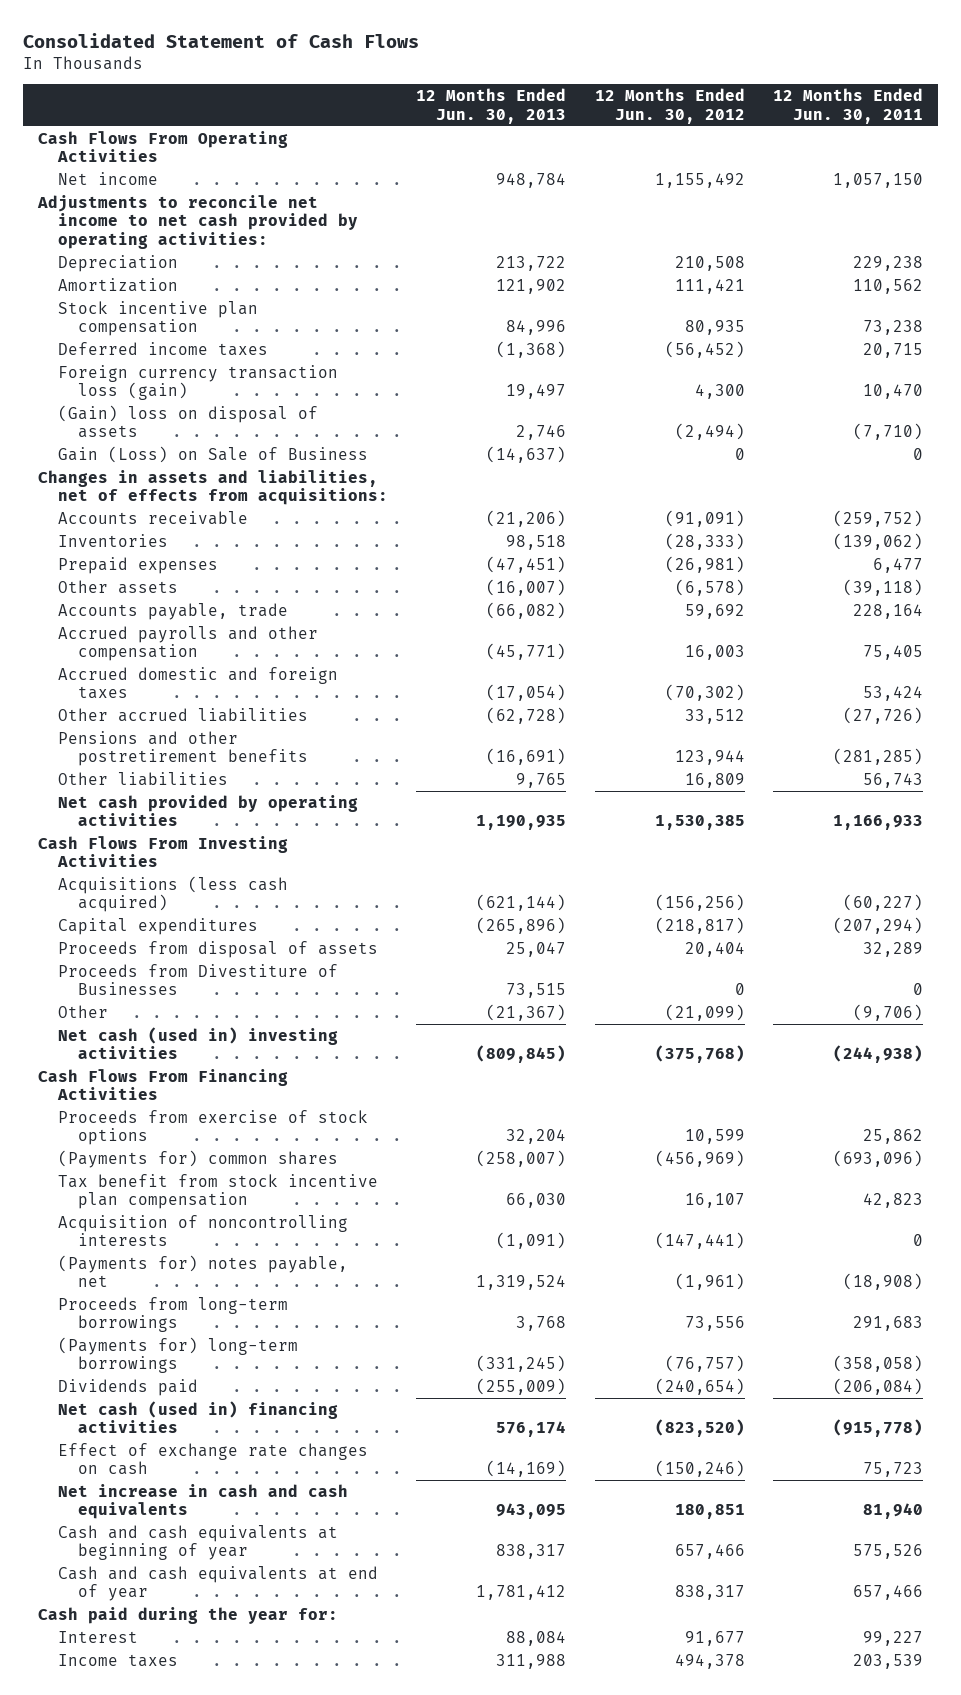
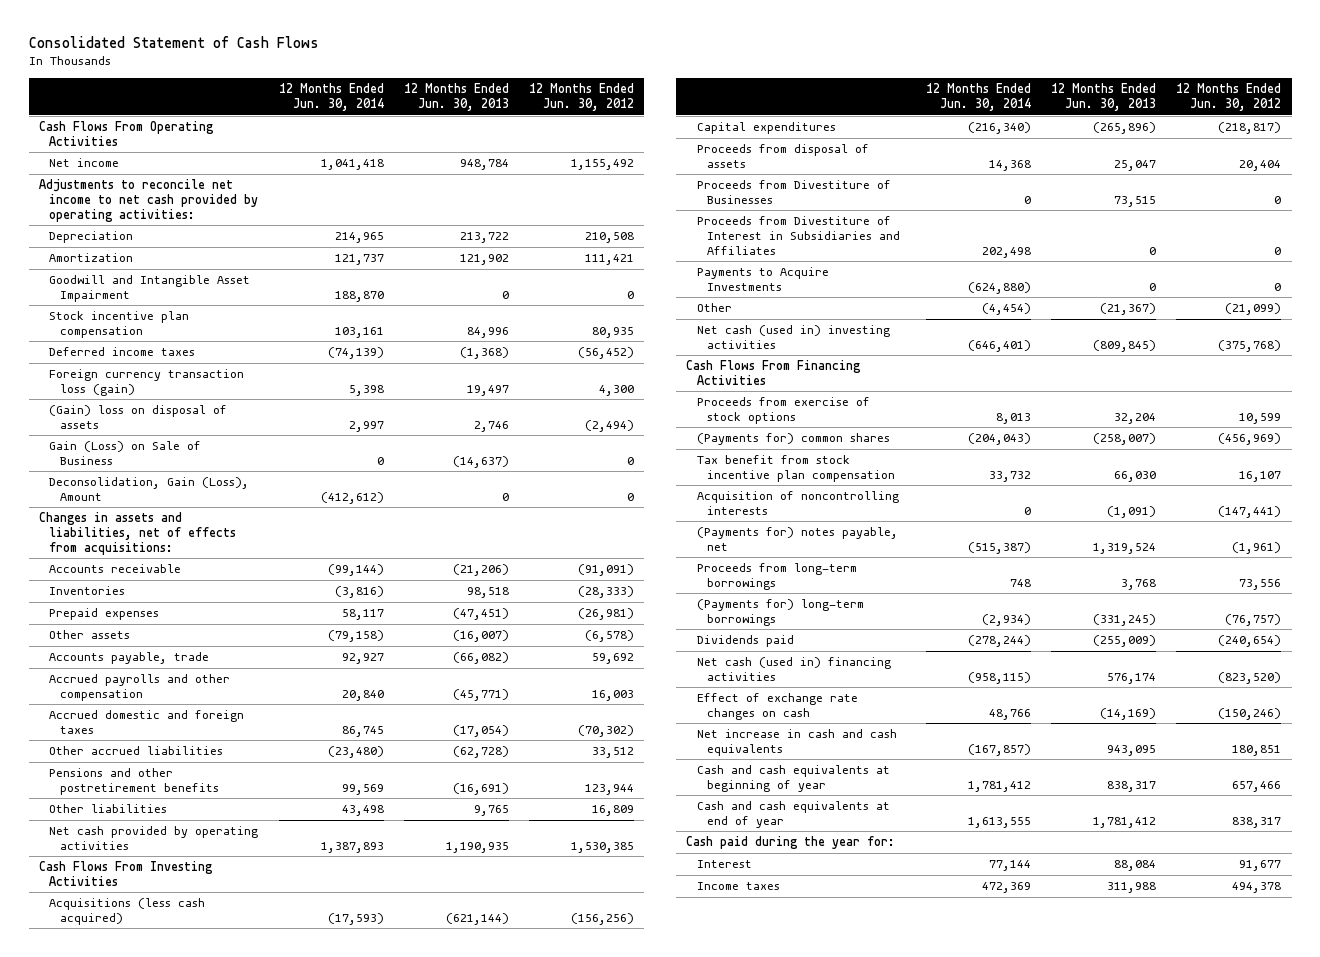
[773,88,924,124] 12 Months Ended Jun. 30, 2011 -> none
none -> [278,83,384,112] 12 Months Ended Jun. 30, 2014
none -> [49,275,251,303] Goodwill and Intangible Asset Impairment
none -> [49,477,250,502] Deconsolidation, Gain (Loss), Amount
none -> [696,216,901,255] Proceeds from Divestiture of Interest in Subsidiaries and Affiliates
none -> [696,267,829,292] Payments to Acquire Investments

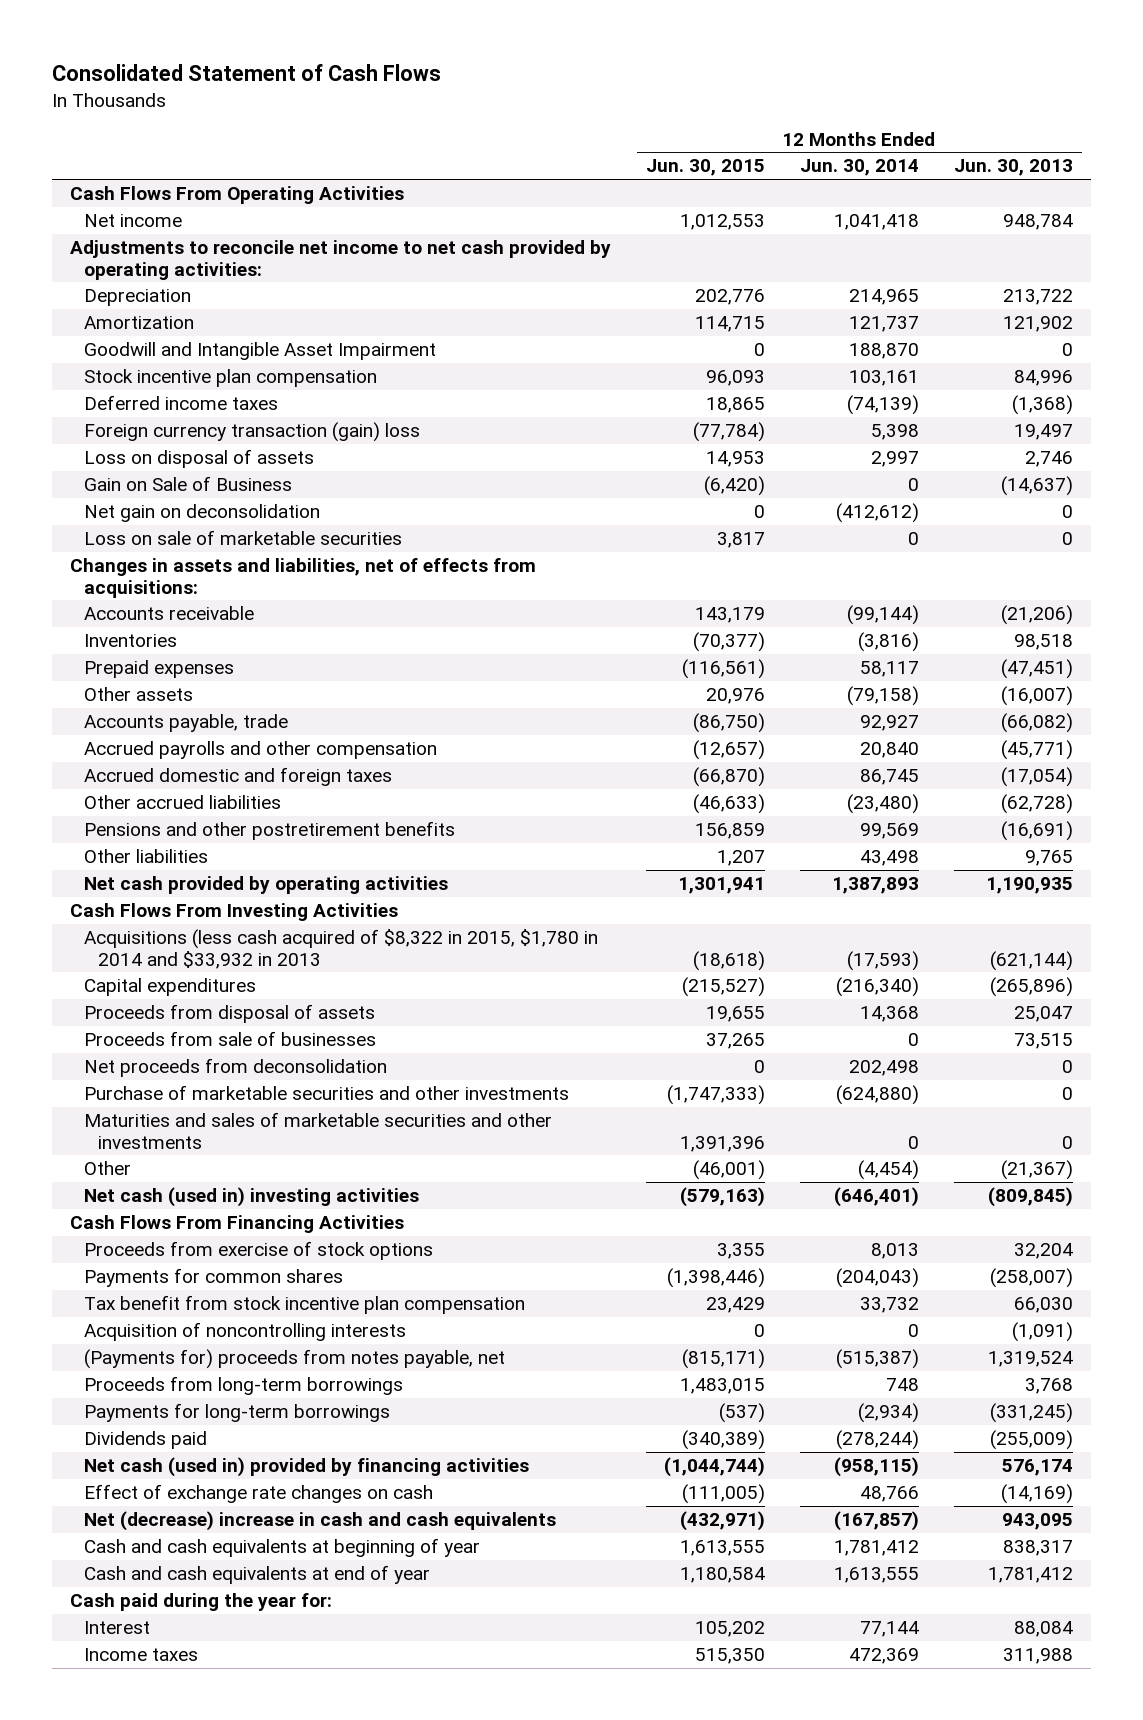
[529,83,635,112] 12 Months Ended Jun. 30, 2012 -> none
none -> [645,159,765,177] Jun. 30, 2015
[49,369,245,397] Foreign currency transaction loss (gain) -> [83,422,420,443] Foreign currency transaction (gain) loss
[49,405,228,430] (Gain) loss on disposal of assets -> [83,449,314,469] Loss on disposal of assets
[49,441,202,466] Gain (Loss) on Sale of Business -> [83,476,292,492] Gain on Sale of Business
[49,477,250,502] Deconsolidation, Gain (Loss), Amount -> [83,504,320,523] Net gain on deconsolidation
none -> [83,530,402,546] Loss on sale of marketable securities
[49,898,206,926] Acquisitions (less cash acquired) -> [83,929,598,969] Acquisitions (less cash acquired of $8,322 in 2015, $1,780 in 2014 and $33,932 in 2013
[696,180,891,205] Proceeds from Divestiture of Businesses -> [83,1031,376,1047] Proceeds from sale of businesses
[696,216,901,255] Proceeds from Divestiture of Interest in Subsidiaries and Affiliates -> [83,1058,387,1078] Net proceeds from deconsolidation
[696,267,829,292] Payments to Acquire Investments -> [83,1085,569,1101] Purchase of marketable securities and other investments
none -> [83,1112,552,1149] Maturities and sales of marketable securities and other investments
[696,433,890,446] (Payments for) common shares -> [83,1268,343,1288] Payments for common shares
[696,527,898,552] (Payments for) notes payable, net -> [83,1349,505,1370] (Payments for) proceeds from notes payable, net
[696,599,864,627] (Payments for) long-term borrowings -> [83,1403,390,1423] Payments for long-term borrowings
[696,657,891,682] Net cash (used in) financing activities -> [83,1457,529,1478] Net cash (used in) provided by financing activities
[696,729,897,757] Net increase in cash and cash equivalents -> [83,1511,556,1532] Net (decrease) increase in cash and cash equivalents

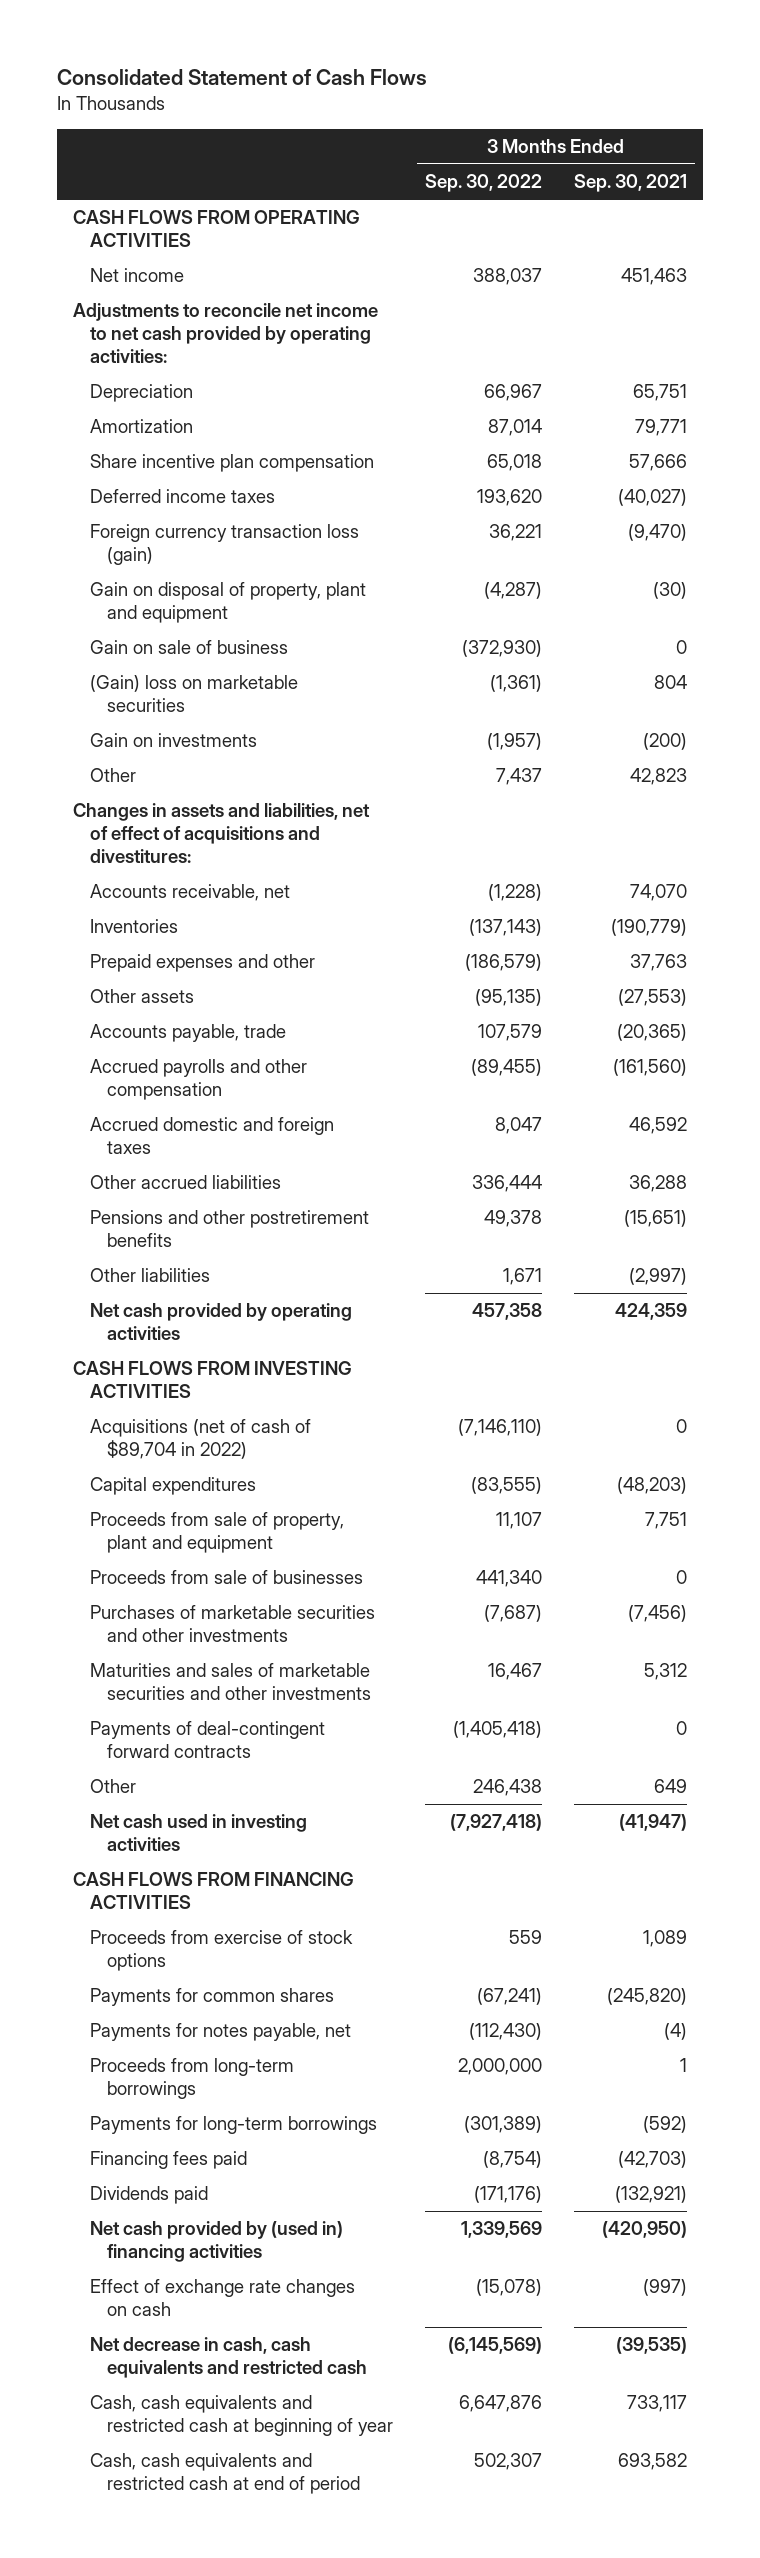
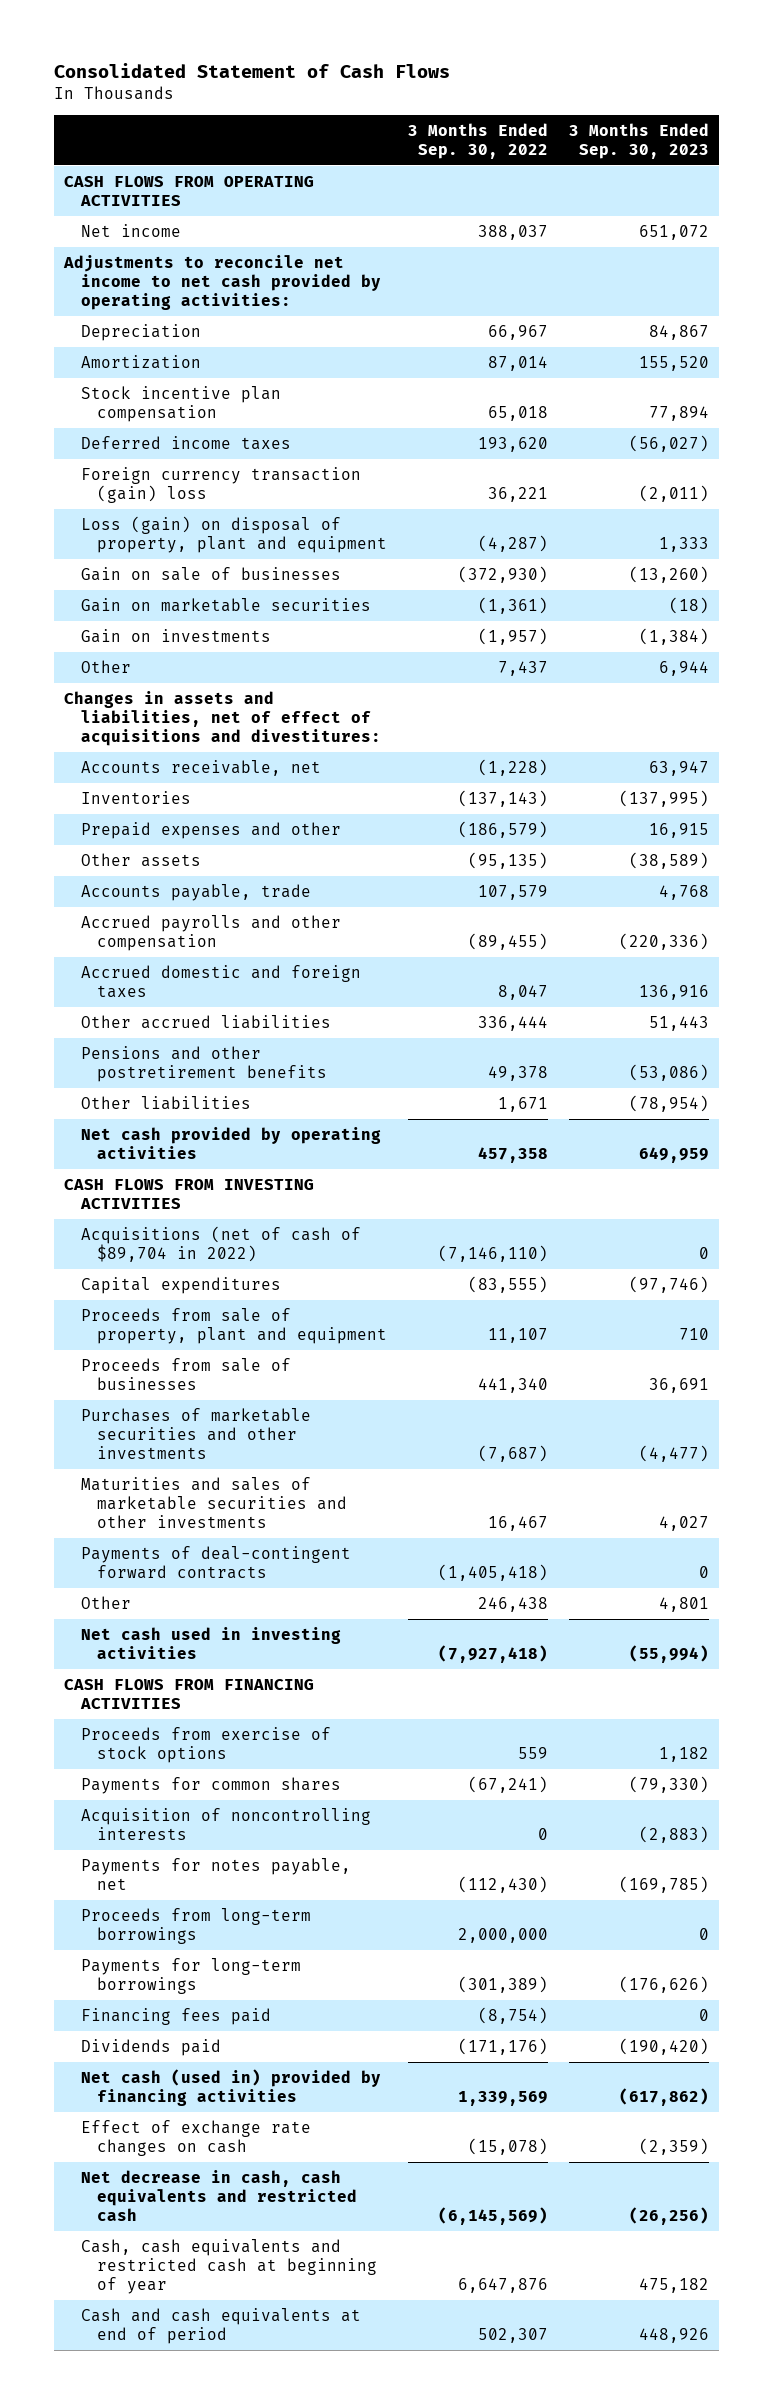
[574,174,688,193] Sep. 30, 2021 -> none
none -> [568,122,709,159] 3 Months Ended Sep. 30, 2023
[90,454,375,473] Share incentive plan compensation -> [80,385,281,422] Stock incentive plan compensation
[90,524,360,566] Foreign currency transaction loss (gain) -> [80,466,361,503] Foreign currency transaction (gain) loss
[90,582,367,624] Gain on disposal of property, plant and equipment -> [80,515,388,553] Loss (gain) on disposal of property, plant and equipment
[90,640,289,655] Gain on sale of business -> [80,566,341,581] Gain on sale of businesses
[90,675,299,713] (Gain) loss on marketable securities -> [80,597,371,612] Gain on marketable securities
none -> [80,1807,371,1840] Acquisition of noncontrolling interests
[90,2221,344,2263] Net cash provided by (used in) financing activities -> [80,2068,381,2106] Net cash (used in) provided by financing activities
[90,2453,361,2495] Cash, cash equivalents and restricted cash at end of period -> [80,2307,361,2344] Cash and cash equivalents at end of period

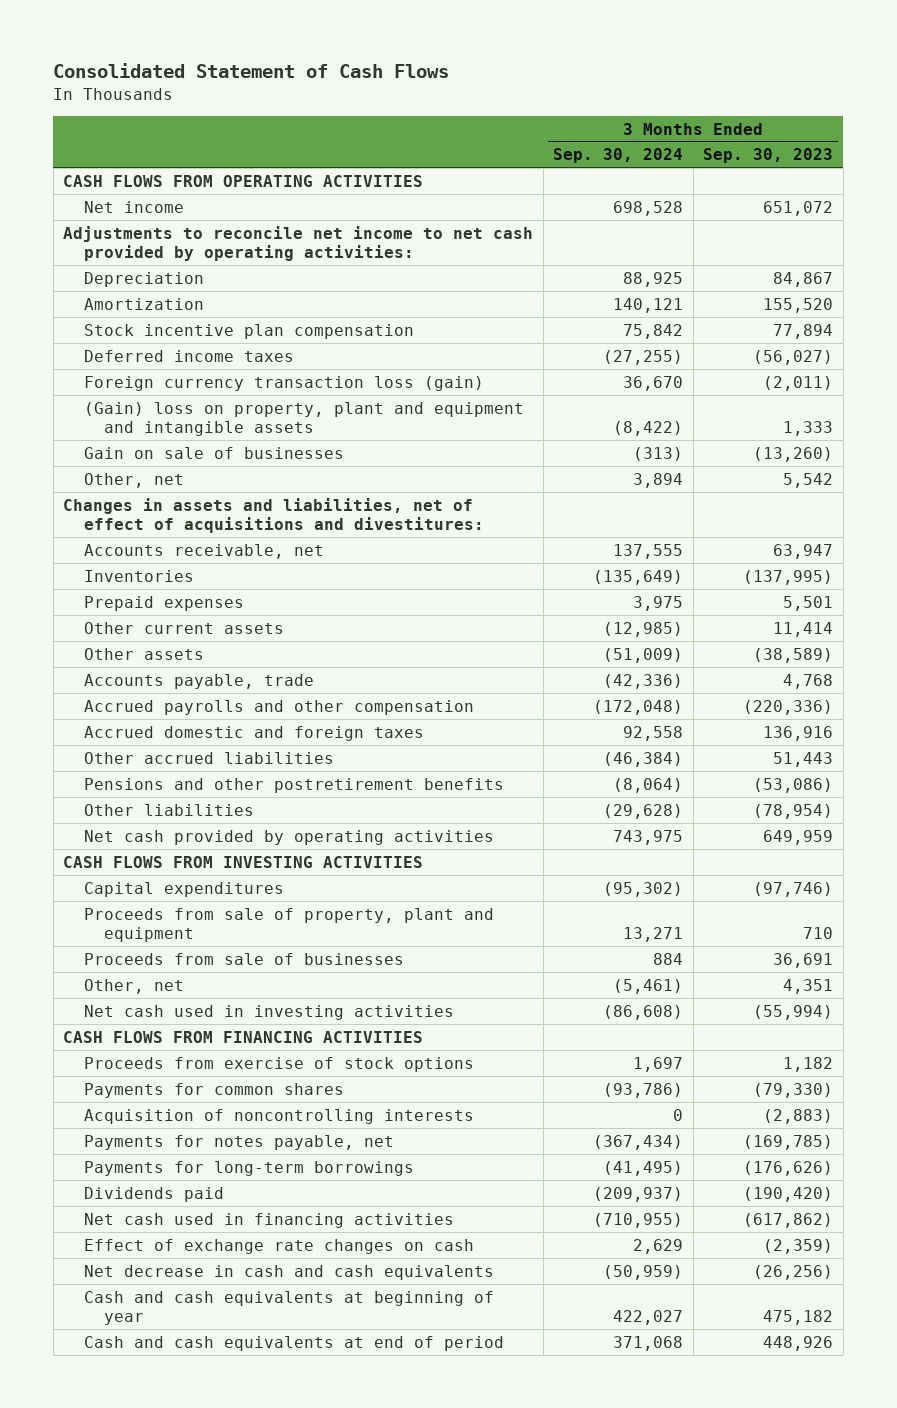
[407,122,548,159] 3 Months Ended Sep. 30, 2022 -> none
none -> [553,148,684,164] Sep. 30, 2024
[80,466,361,503] Foreign currency transaction (gain) loss -> [83,375,484,391] Foreign currency transaction loss (gain)
[80,515,388,553] Loss (gain) on disposal of property, plant and equipment -> [83,401,524,437] (Gain) loss on property, plant and equipment and intangible assets
[80,597,371,612] Gain on marketable securities -> none
[80,628,271,643] Gain on investments -> none
[80,659,131,673] Other -> [83,472,184,488] Other, net
[658,660,709,676] 6,944 -> [783,472,834,488] 5,542
[80,821,341,839] Prepaid expenses and other -> [83,595,244,611] Prepaid expenses
[648,822,709,838] 16,915 -> [783,595,834,611] 5,501
none -> [83,621,284,634] Other current assets
[80,1225,361,1262] Acquisitions (net of cash of $89,704 in 2022) -> none
[80,1407,311,1459] Purchases of marketable securities and other investments -> none
[80,1476,348,1528] Maturities and sales of marketable securities and other investments -> none
[80,1545,351,1579] Payments of deal-contingent forward contracts -> none
[80,1595,131,1609] Other -> [83,978,184,994] Other, net
[658,1596,709,1612] 4,801 -> [783,978,834,994] 4,351
[80,1907,311,1944] Proceeds from long-term borrowings -> none
[80,2007,271,2025] Financing fees paid -> none
[80,2068,381,2106] Net cash (used in) provided by financing activities -> [83,1212,454,1228] Net cash used in financing activities
[80,2169,358,2221] Net decrease in cash, cash equivalents and restricted cash -> [83,1264,494,1280] Net decrease in cash and cash equivalents
[80,2238,378,2294] Cash, cash equivalents and restricted cash at beginning of year -> [83,1290,494,1326] Cash and cash equivalents at beginning of year

